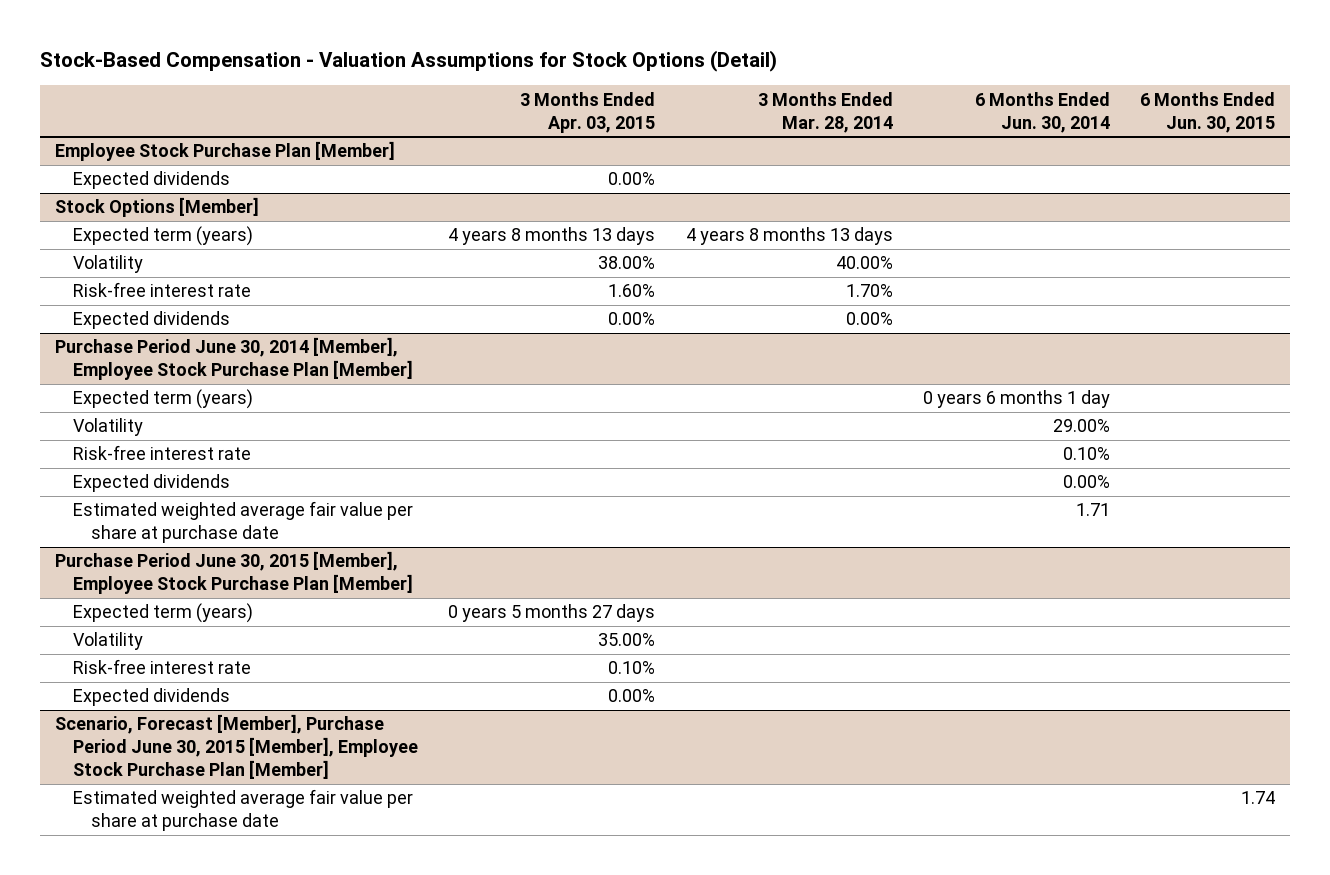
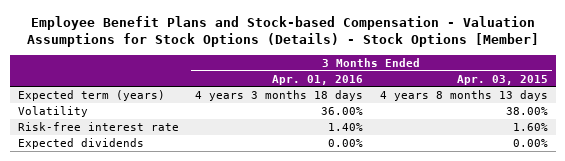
[39,50,777,73] Stock-Based Compensation - Valuation Assumptions for Stock Options (Detail) -> [26,15,539,47] Employee Benefit Plans and Stock-based Compensation - Valuation Assumptions for Stock Options (Details) - Stock Options [Member]
[757,91,893,133] 3 Months Ended Mar. 28, 2014 -> none
[974,91,1110,133] 6 Months Ended Jun. 30, 2014 -> none
[1139,91,1275,133] 6 Months Ended Jun. 30, 2015 -> none
none -> [272,74,364,85] Apr. 01, 2016
[54,141,395,162] Employee Stock Purchase Plan [Member] -> none
[73,171,231,190] Expected dividends -> none
[54,197,259,218] Stock Options [Member] -> none
[54,337,414,381] Purchase Period June 30, 2014 [Member], Employee Stock Purchase Plan [Member] -> none
[73,389,254,410] Expected term (years) -> none
[73,418,144,437] Volatility -> none
[73,445,252,461] Risk-free interest rate -> none
[73,474,231,493] Expected dividends -> none
[73,501,414,544] Estimated weighted average fair value per share at purchase date -> none
[54,551,414,595] Purchase Period June 30, 2015 [Member], Employee Stock Purchase Plan [Member] -> none
[73,603,254,624] Expected term (years) -> none
[73,632,144,651] Volatility -> none
[73,659,252,675] Risk-free interest rate -> none
[73,688,231,707] Expected dividends -> none
[54,714,419,780] Scenario, Forecast [Member], Purchase Period June 30, 2015 [Member], Employee Stock Purchase Plan [Member] -> none
[73,789,414,832] Estimated weighted average fair value per share at purchase date -> none

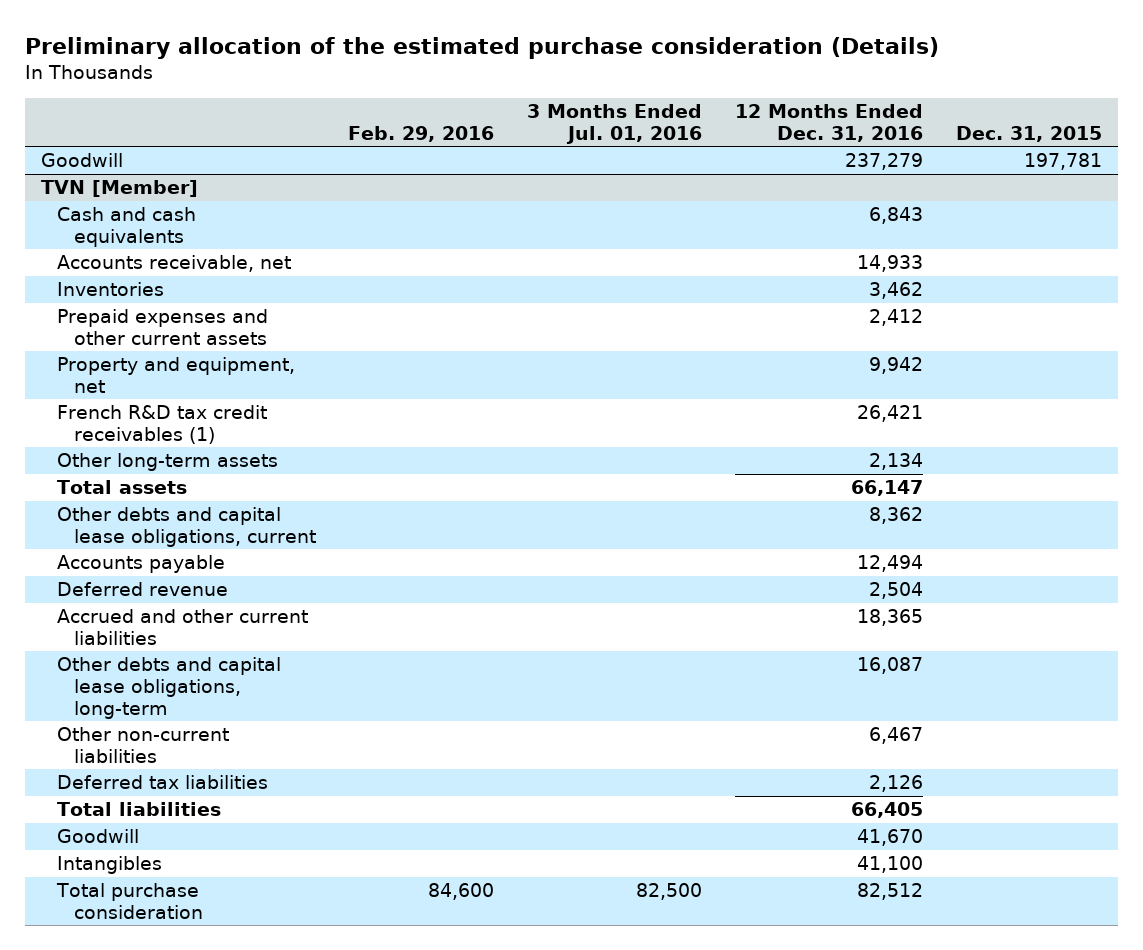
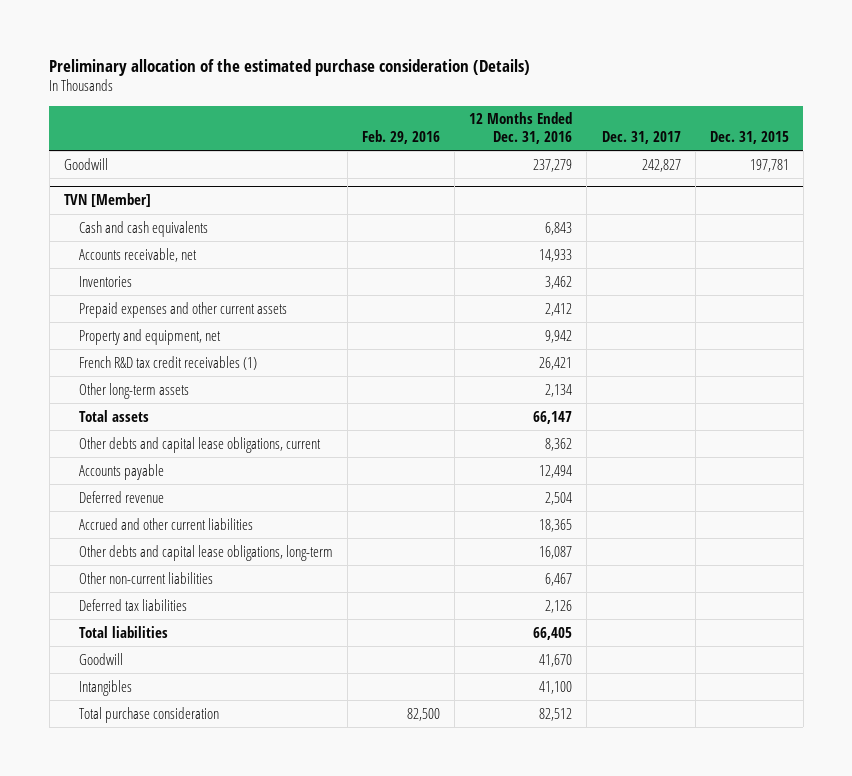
[527,103,703,144] 3 Months Ended Jul. 01, 2016 -> none
none -> [601,130,681,144] Dec. 31, 2017
[428,883,495,901] 84,600 -> [407,707,441,721] 82,500

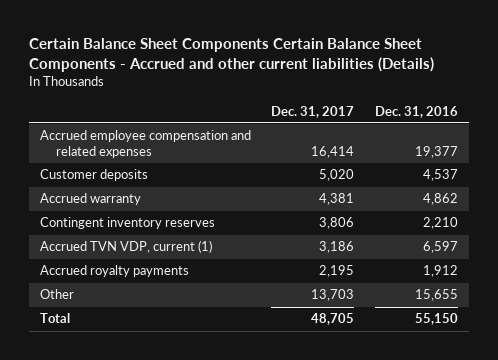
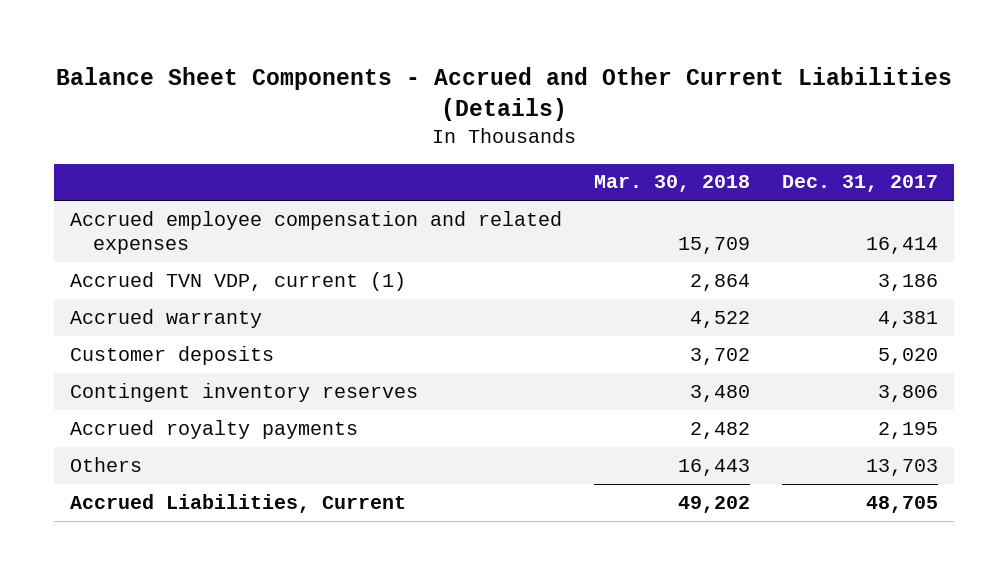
[29,38,435,73] Certain Balance Sheet Components Certain Balance Sheet Components - Accrued and other current liabilities (Details) -> [55,67,952,122] Balance Sheet Components - Accrued and Other Current Liabilities (Details)
[375,105,459,118] Dec. 31, 2016 -> none
none -> [593,175,750,193] Mar. 30, 2018
[39,240,212,254] Accrued TVN VDP, current (1) -> [69,271,406,291] Accrued TVN VDP, current (1)
[39,169,148,182] Customer deposits -> [69,345,274,365] Customer deposits
[39,289,74,300] Other -> [69,456,142,472] Others
[39,313,70,324] Total -> [69,493,406,513] Accrued Liabilities, Current

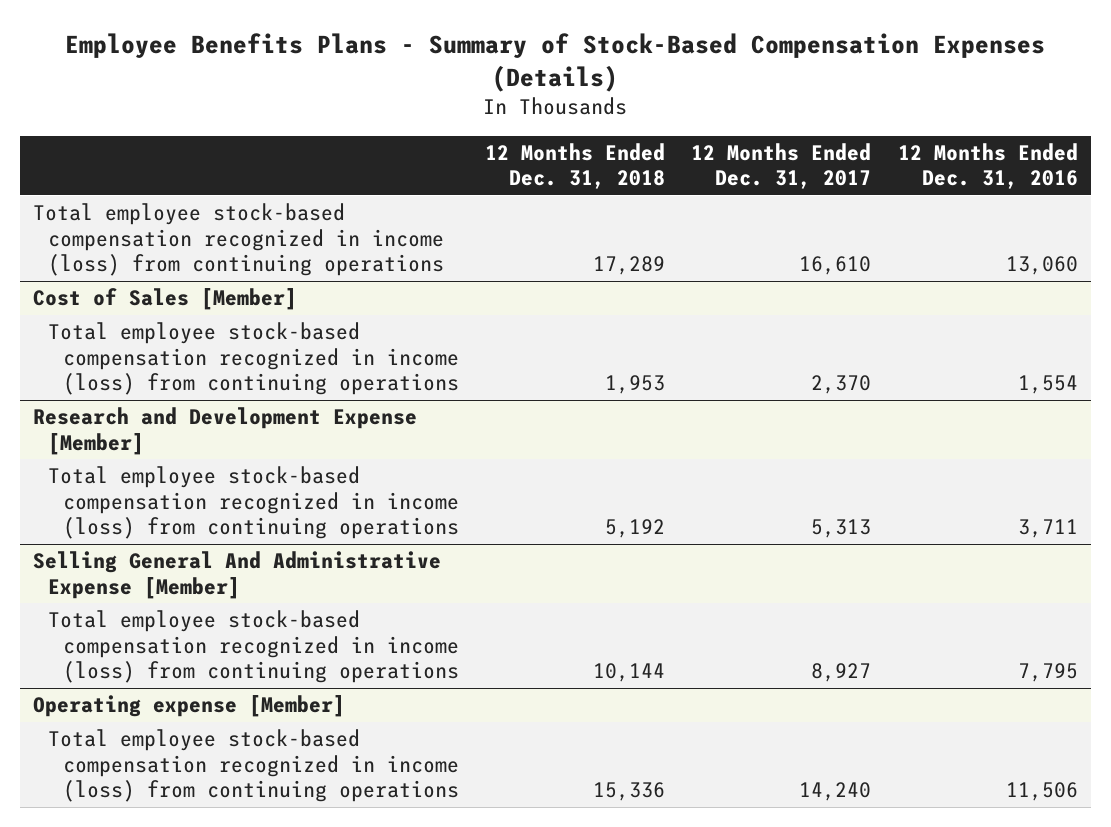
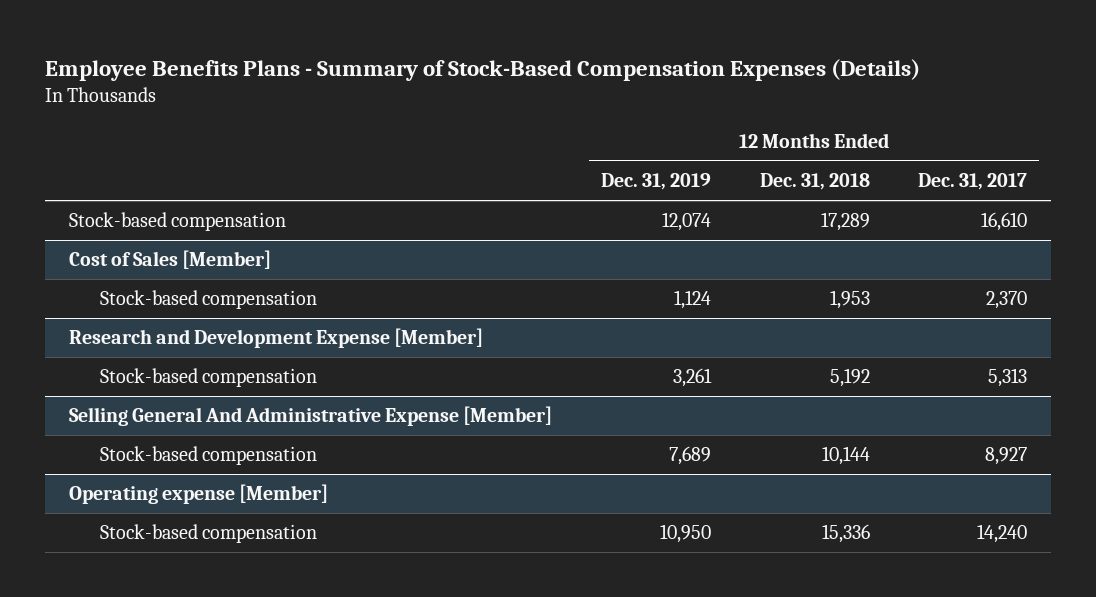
[897,142,1078,190] 12 Months Ended Dec. 31, 2016 -> none
none -> [600,173,711,191] Dec. 31, 2019
[32,203,444,277] Total employee stock-based compensation recognized in income (loss) from continuing operations -> [69,212,287,232] Stock-based compensation
[47,322,460,396] Total employee stock-based compensation recognized in income (loss) from continuing operations -> [99,290,317,310] Stock-based compensation
[47,466,460,540] Total employee stock-based compensation recognized in income (loss) from continuing operations -> [99,368,317,388] Stock-based compensation
[47,610,460,684] Total employee stock-based compensation recognized in income (loss) from continuing operations -> [99,446,317,466] Stock-based compensation
[47,729,460,803] Total employee stock-based compensation recognized in income (loss) from continuing operations -> [99,524,317,544] Stock-based compensation

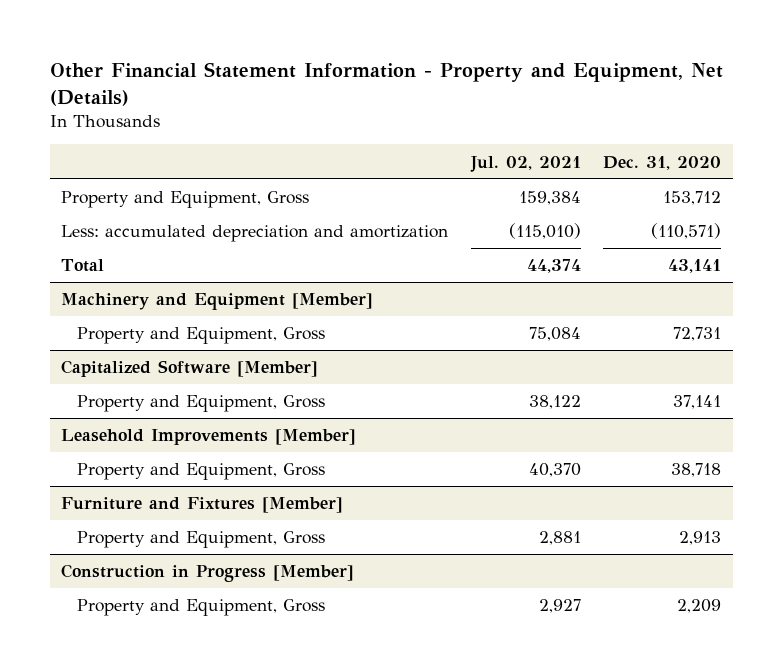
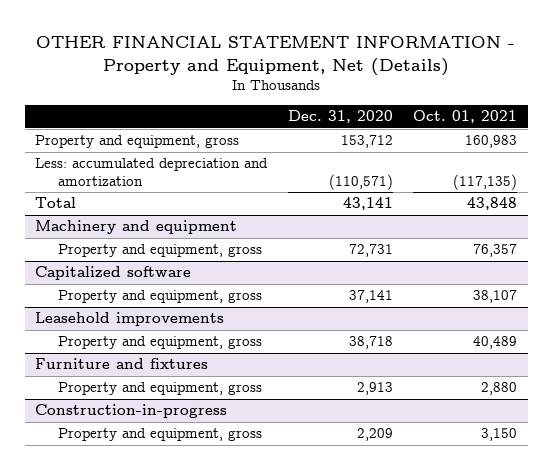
[49,61,723,106] Other Financial Statement Information - Property and Equipment, Net (Details) -> [36,35,516,76] OTHER FINANCIAL STATEMENT INFORMATION - Property and Equipment, Net (Details)
[469,155,581,172] Jul. 02, 2021 -> none
none -> [413,110,518,124] Oct. 01, 2021
[61,191,310,209] Property and Equipment, Gross -> [35,135,240,149] Property and equipment, gross
[61,293,374,311] Machinery and Equipment [Member] -> [35,220,238,235] Machinery and equipment
[76,327,325,345] Property and Equipment, Gross -> [58,244,263,258] Property and equipment, gross
[61,360,319,378] Capitalized Software [Member] -> [35,266,192,281] Capitalized software
[76,395,325,413] Property and Equipment, Gross -> [58,290,263,304] Property and equipment, gross
[61,429,357,446] Leasehold Improvements [Member] -> [35,312,225,327] Leasehold improvements
[76,463,325,481] Property and Equipment, Gross -> [58,336,263,350] Property and equipment, gross
[61,497,344,514] Furniture and Fixtures [Member] -> [35,358,209,370] Furniture and fixtures
[76,531,325,549] Property and Equipment, Gross -> [58,382,263,396] Property and equipment, gross
[61,564,355,583] Construction in Progress [Member] -> [35,404,228,419] Construction-in-progress
[76,599,325,617] Property and Equipment, Gross -> [58,428,263,442] Property and equipment, gross

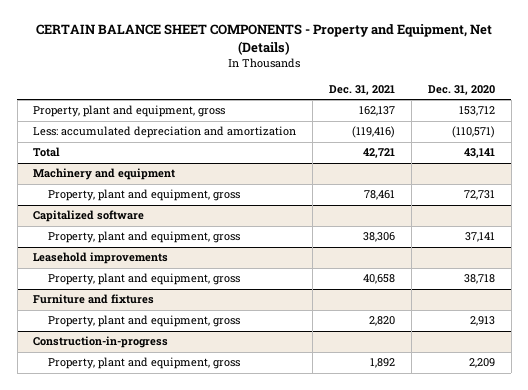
[36,35,516,76] OTHER FINANCIAL STATEMENT INFORMATION - Property and Equipment, Net (Details) -> [36,24,493,55] CERTAIN BALANCE SHEET COMPONENTS - Property and Equipment, Net (Details)
[413,110,518,124] Oct. 01, 2021 -> none
none -> [329,84,396,95] Dec. 31, 2021
[35,135,240,149] Property and equipment, gross -> [33,105,226,118] Property, plant and equipment, gross
[58,244,263,258] Property and equipment, gross -> [48,189,241,202] Property, plant and equipment, gross
[58,290,263,304] Property and equipment, gross -> [48,231,241,244] Property, plant and equipment, gross
[58,336,263,350] Property and equipment, gross -> [48,273,241,286] Property, plant and equipment, gross
[58,382,263,396] Property and equipment, gross -> [48,315,241,328] Property, plant and equipment, gross
[58,428,263,442] Property and equipment, gross -> [48,357,241,370] Property, plant and equipment, gross

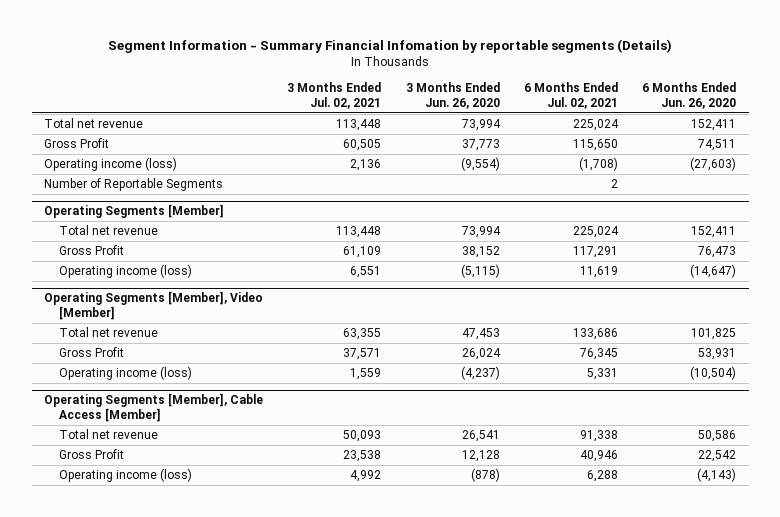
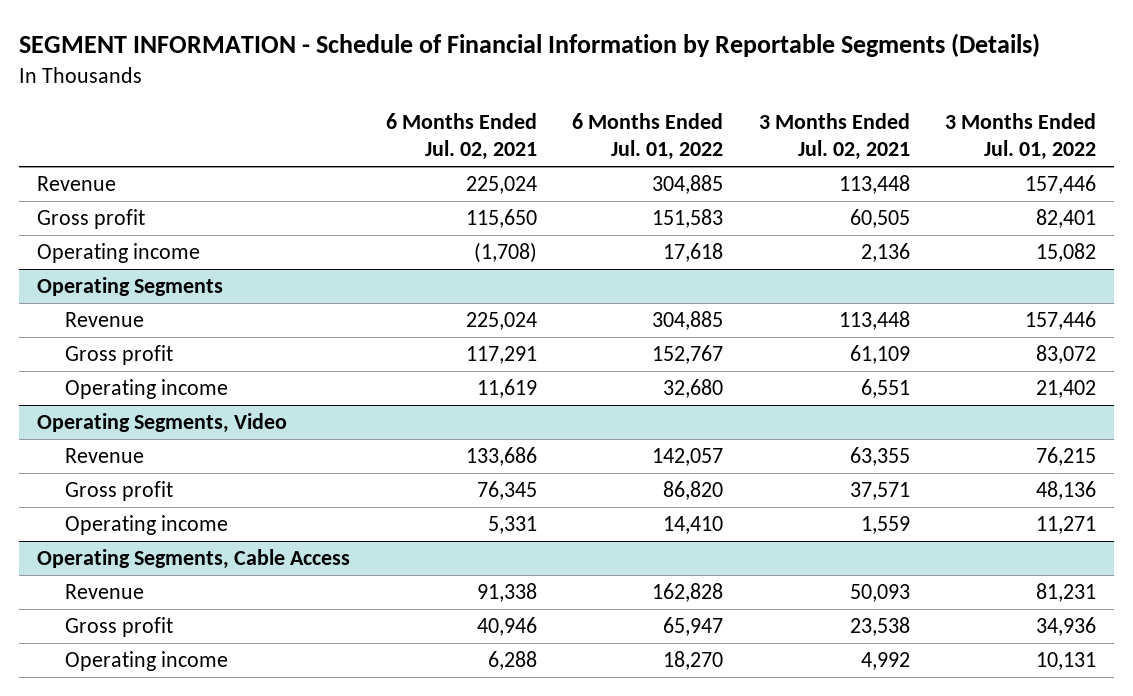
[108,39,673,54] Segment Information - Summary Financial Infomation by reportable segments (Details) -> [19,33,1041,58] SEGMENT INFORMATION - Schedule of Financial Information by Reportable Segments (Details)
[405,82,500,110] 3 Months Ended Jun. 26, 2020 -> none
[642,82,737,110] 6 Months Ended Jun. 26, 2020 -> none
none -> [572,113,724,161] 6 Months Ended Jul. 01, 2022
none -> [945,113,1097,161] 3 Months Ended Jul. 01, 2022
[43,178,223,192] Number of Reportable Segments -> none
[43,118,143,129] Total net revenue -> [37,176,117,192] Revenue
[43,138,109,149] Gross Profit -> [37,209,146,230] Gross profit
[43,157,177,172] Operating income (loss) -> [37,243,201,264] Operating income
[43,204,224,219] Operating Segments [Member] -> [37,277,224,297] Operating Segments
[59,225,159,236] Total net revenue -> [64,312,144,328] Revenue
[59,245,125,256] Gross Profit -> [64,345,173,366] Gross profit
[59,264,193,279] Operating income (loss) -> [64,379,228,400] Operating income
[43,291,263,321] Operating Segments [Member], Video [Member] -> [37,413,288,434] Operating Segments, Video
[59,327,159,338] Total net revenue -> [64,448,144,464] Revenue
[59,347,125,358] Gross Profit -> [64,481,173,502] Gross profit
[59,366,193,381] Operating income (loss) -> [64,515,228,536] Operating income
[43,393,263,423] Operating Segments [Member], Cable Access [Member] -> [37,549,351,570] Operating Segments, Cable Access
[59,429,159,440] Total net revenue -> [64,584,144,600] Revenue
[59,449,125,460] Gross Profit -> [64,617,173,638] Gross profit
[59,468,193,483] Operating income (loss) -> [64,651,228,672] Operating income

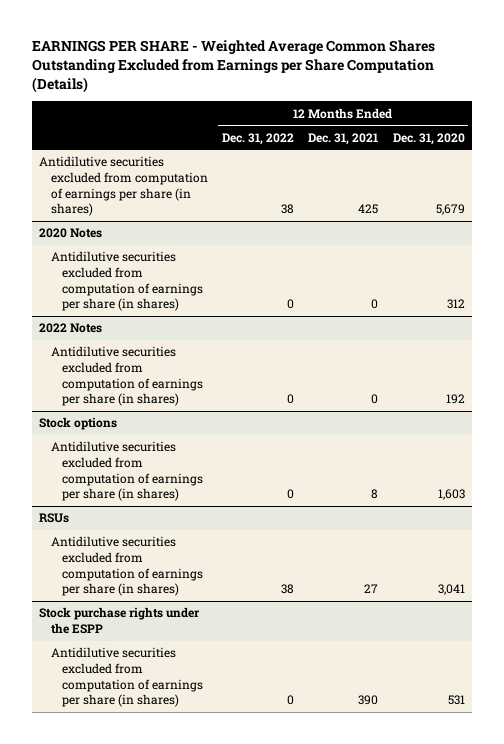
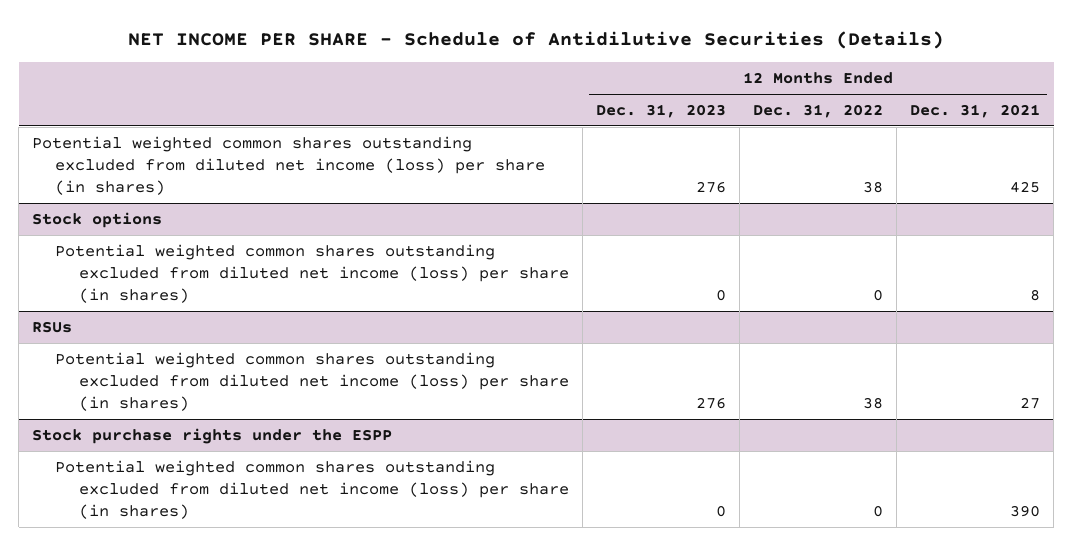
[32,40,436,94] EARNINGS PER SHARE - Weighted Average Common Shares Outstanding Excluded from Earnings per Share Computation (Details) -> [128,31,945,50] NET INCOME PER SHARE - Schedule of Antidilutive Securities (Details)
[392,132,465,145] Dec. 31, 2020 -> none
none -> [595,104,726,119] Dec. 31, 2023
[39,228,103,239] 2020 Notes -> none
[50,251,203,312] Antidilutive securities excluded from computation of earnings per share (in shares) -> none
[39,323,103,334] 2022 Notes -> none
[50,346,203,407] Antidilutive securities excluded from computation of earnings per share (in shares) -> none
[39,156,208,217] Antidilutive securities excluded from computation of earnings per share (in shares) -> [32,135,546,195] Potential weighted common shares outstanding excluded from diluted net income (loss) per share (in shares)
[50,441,203,502] Antidilutive securities excluded from computation of earnings per share (in shares) -> [55,243,569,303] Potential weighted common shares outstanding excluded from diluted net income (loss) per share (in shares)
[50,536,203,597] Antidilutive securities excluded from computation of earnings per share (in shares) -> [55,351,569,411] Potential weighted common shares outstanding excluded from diluted net income (loss) per share (in shares)
[50,647,203,708] Antidilutive securities excluded from computation of earnings per share (in shares) -> [55,459,569,519] Potential weighted common shares outstanding excluded from diluted net income (loss) per share (in shares)

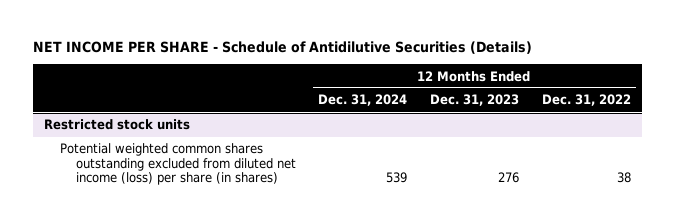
[910,104,1041,119] Dec. 31, 2021 -> none
none -> [318,94,408,107] Dec. 31, 2024
[32,135,546,195] Potential weighted common shares outstanding excluded from diluted net income (loss) per share (in shares) -> none
[32,211,163,228] Stock options -> none
[55,243,569,303] Potential weighted common shares outstanding excluded from diluted net income (loss) per share (in shares) -> none
[32,320,73,333] RSUs -> [43,119,190,131] Restricted stock units
[32,427,393,444] Stock purchase rights under the ESPP -> none
[55,459,569,519] Potential weighted common shares outstanding excluded from diluted net income (loss) per share (in shares) -> none

